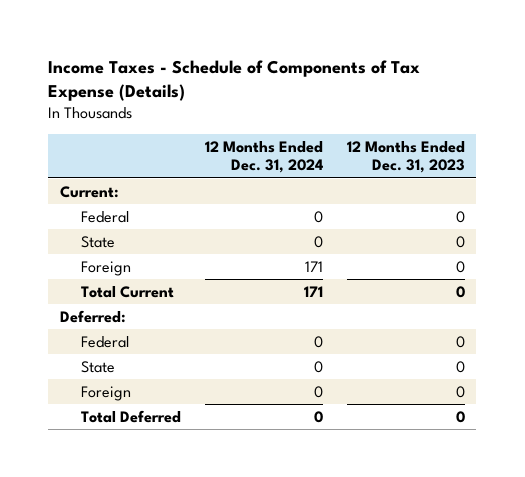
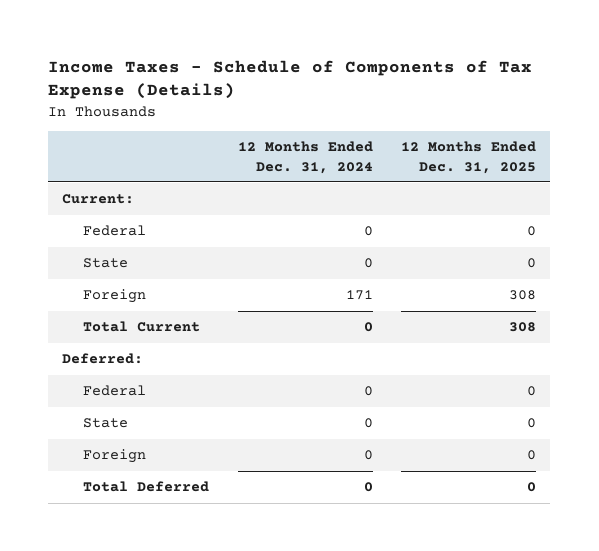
[346,140,465,174] 12 Months Ended Dec. 31, 2023 -> none
none -> [401,140,537,174] 12 Months Ended Dec. 31, 2025
[303,285,323,297] 171 -> [363,322,373,333] 0

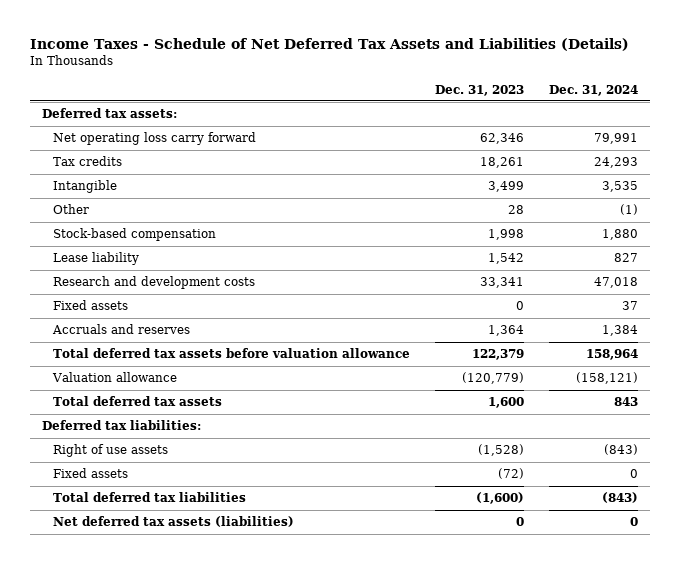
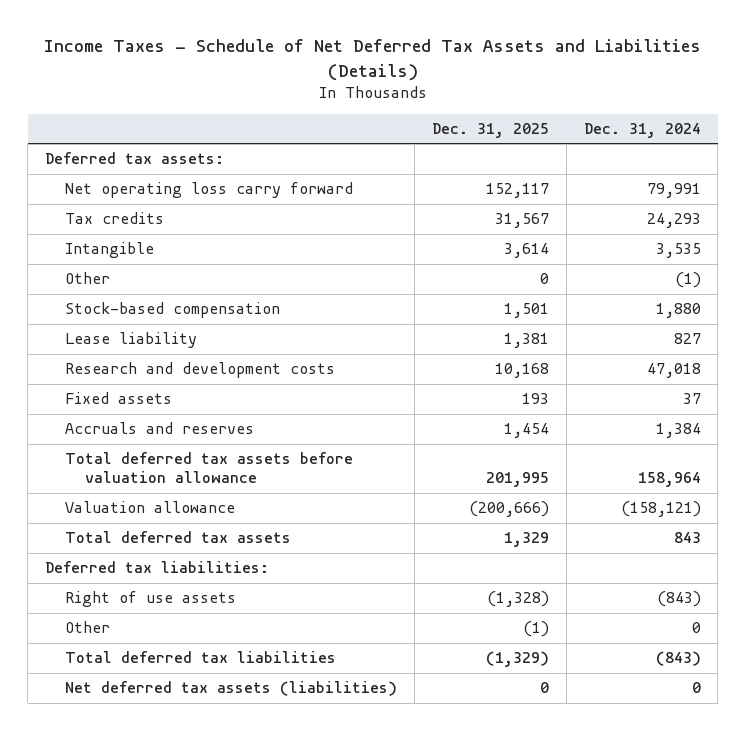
[435,84,525,96] Dec. 31, 2023 -> none
none -> [431,122,549,138] Dec. 31, 2025
[53,468,129,479] Fixed assets -> none
none -> [65,621,111,634] Other

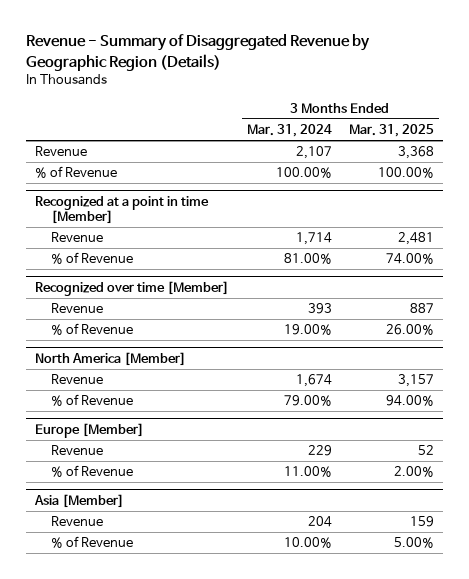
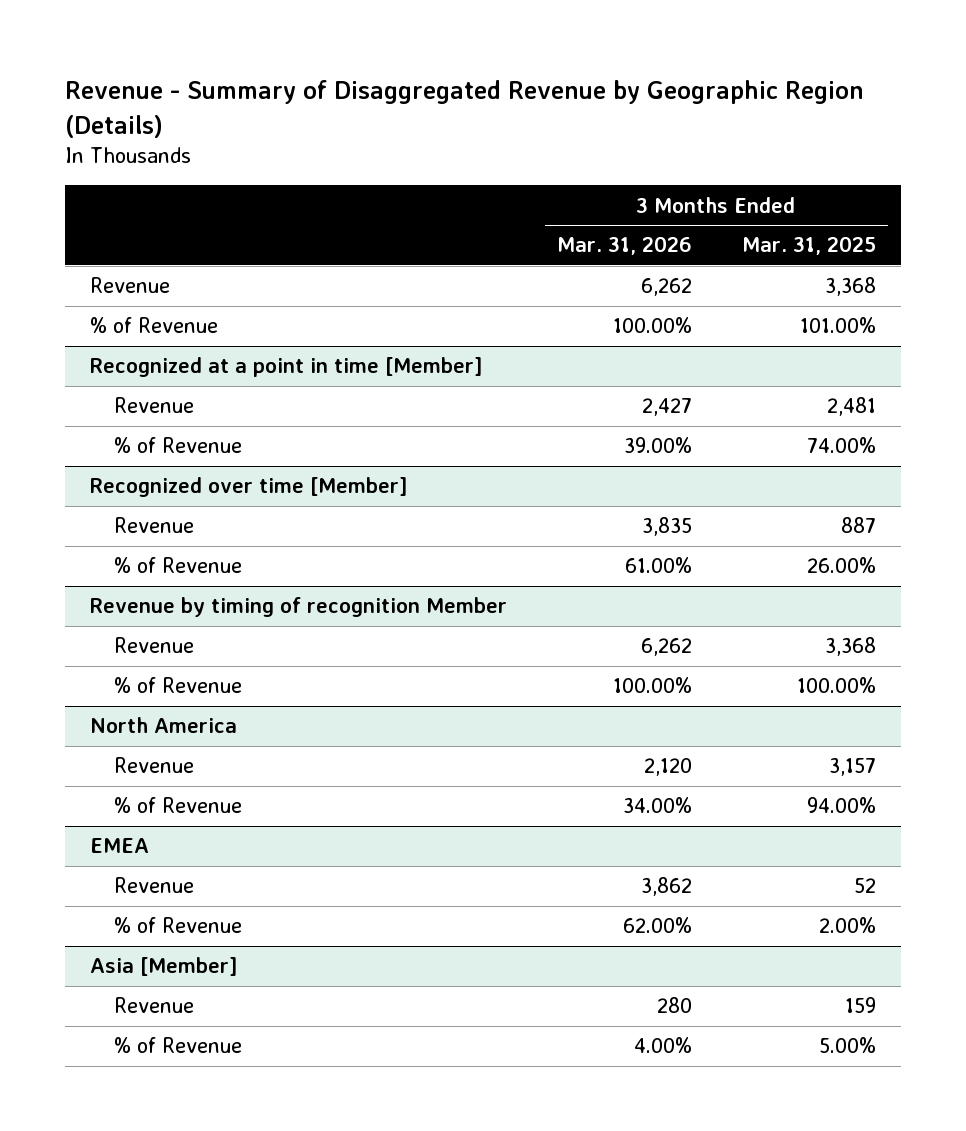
[246,124,332,138] Mar. 31, 2024 -> none
none -> [556,236,692,256] Mar. 31, 2026
[378,167,435,179] 100.00% -> [799,317,876,334] 101.00%
none -> [90,597,508,618] Revenue by timing of recognition Member
none -> [113,637,194,654] Revenue
none -> [113,677,242,694] % of Revenue
[34,352,186,367] North America [Member] -> [90,717,238,734] North America
[34,423,144,439] Europe [Member] -> none
none -> [90,838,150,854] EMEA

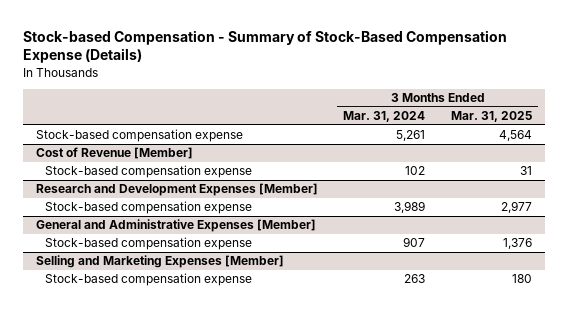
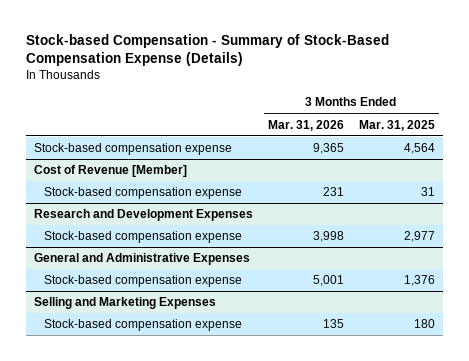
[343,111,426,123] Mar. 31, 2024 -> none
none -> [267,119,344,131] Mar. 31, 2026
[35,183,318,197] Research and Development Expenses [Member] -> [33,209,253,222] Research and Development Expenses
[35,219,316,233] General and Administrative Expenses [Member] -> [33,253,250,266] General and Administrative Expenses
[35,255,284,269] Selling and Marketing Expenses [Member] -> [33,297,216,310] Selling and Marketing Expenses

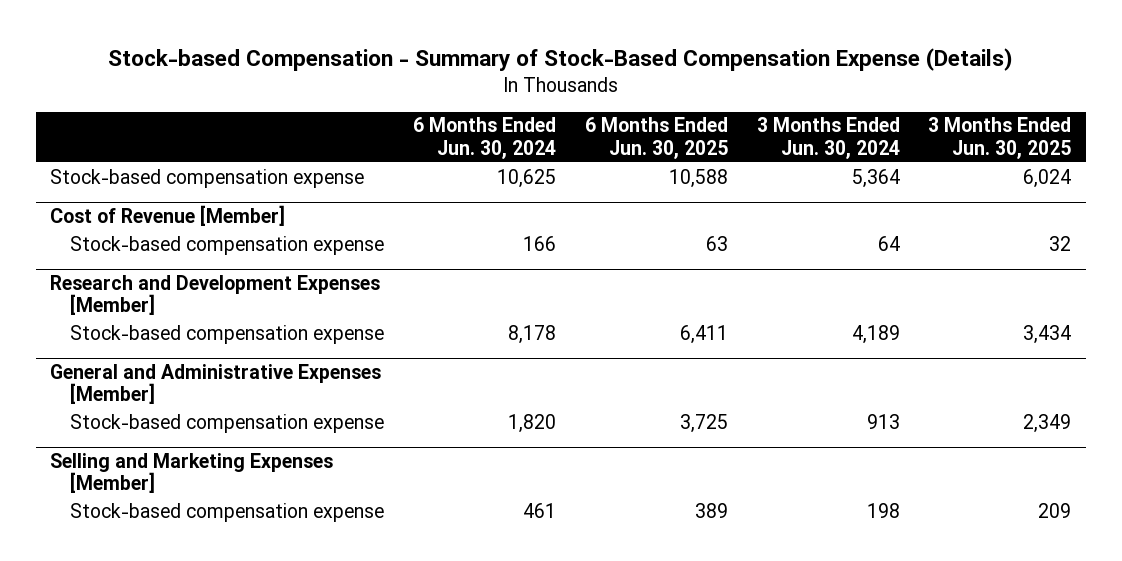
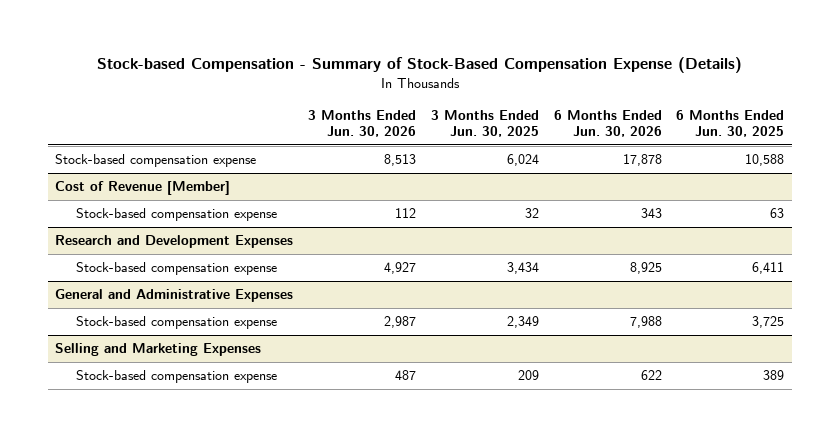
[412,117,556,159] 6 Months Ended Jun. 30, 2024 -> none
[756,117,900,159] 3 Months Ended Jun. 30, 2024 -> none
none -> [308,109,417,138] 3 Months Ended Jun. 30, 2026
none -> [553,109,662,138] 6 Months Ended Jun. 30, 2026
[50,274,381,316] Research and Development Expenses [Member] -> [55,235,294,249] Research and Development Expenses
[50,363,382,405] General and Administrative Expenses [Member] -> [55,289,294,303] General and Administrative Expenses
[50,452,334,494] Selling and Marketing Expenses [Member] -> [55,343,262,357] Selling and Marketing Expenses

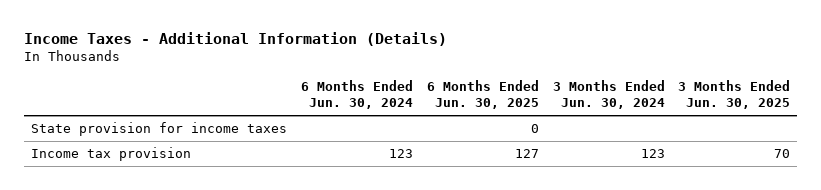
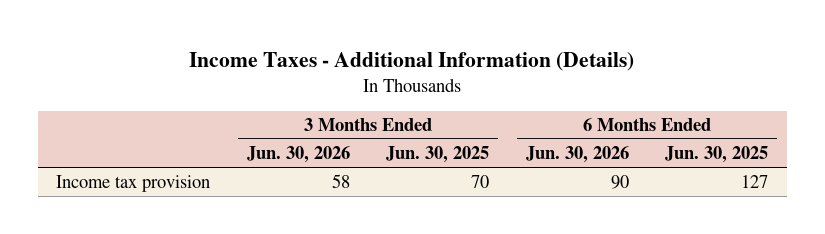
[300,80,413,110] 6 Months Ended Jun. 30, 2024 -> none
[552,80,665,110] 3 Months Ended Jun. 30, 2024 -> none
none -> [246,146,350,164] Jun. 30, 2026
none -> [525,146,629,164] Jun. 30, 2026
[30,122,287,137] State provision for income taxes -> none

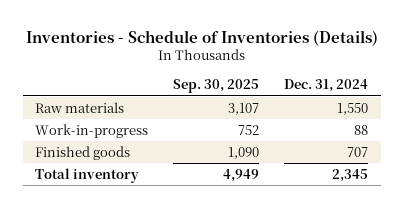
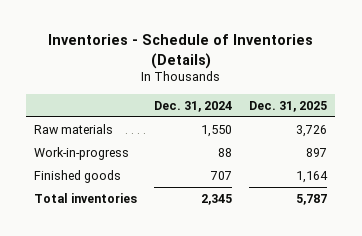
[173,79,260,94] Sep. 30, 2025 -> none
none -> [249,100,328,112] Dec. 31, 2025
[35,167,140,183] Total inventory -> [34,192,138,203] Total inventories

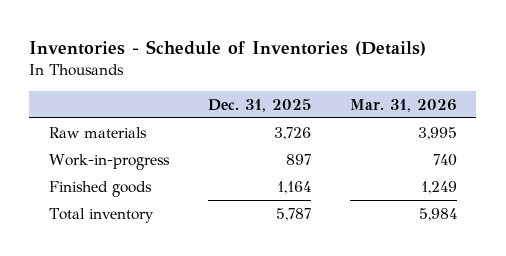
[154,100,233,112] Dec. 31, 2024 -> none
none -> [349,98,457,112] Mar. 31, 2026
[34,192,138,203] Total inventories -> [48,207,154,223] Total inventory

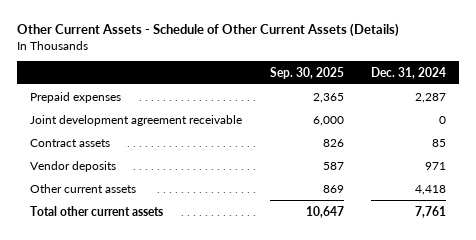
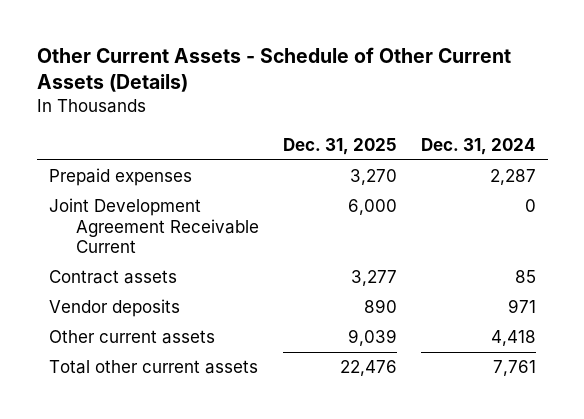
[269,66,344,79] Sep. 30, 2025 -> none
none -> [282,137,397,155] Dec. 31, 2025
[30,114,243,126] Joint development agreement receivable -> [48,198,259,253] Joint Development Agreement Receivable Current

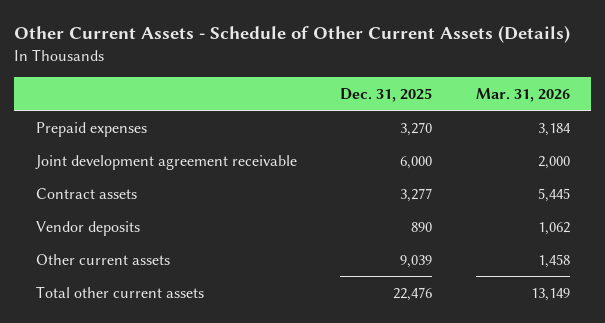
[420,137,536,155] Dec. 31, 2024 -> none
none -> [475,87,570,102] Mar. 31, 2026
[48,198,259,253] Joint Development Agreement Receivable Current -> [34,154,297,170] Joint development agreement receivable

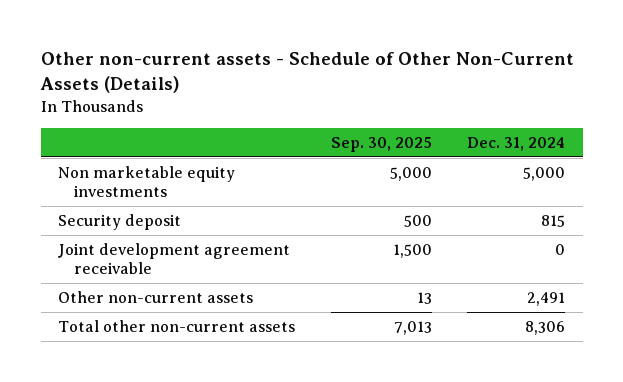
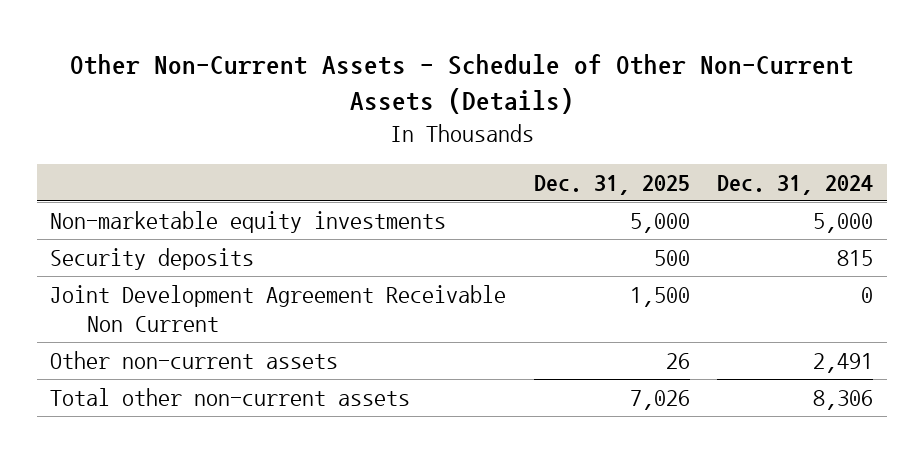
[39,52,574,94] Other non-current assets - Schedule of Other Non-Current Assets (Details) -> [69,53,854,115] Other Non-Current Assets - Schedule of Other Non-Current Assets (Details)
[330,136,432,152] Sep. 30, 2025 -> none
none -> [533,174,690,195] Dec. 31, 2025
[58,166,236,198] Non marketable equity investments -> [50,210,447,233] Non-marketable equity investments
[58,214,182,231] Security deposit -> [50,247,255,270] Security deposits
[58,243,291,275] Joint development agreement receivable -> [50,284,507,333] Joint Development Agreement Receivable Non Current

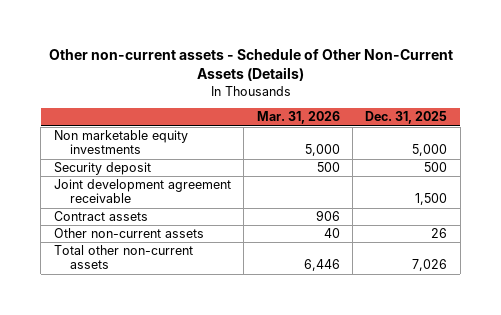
[69,53,854,115] Other Non-Current Assets - Schedule of Other Non-Current Assets (Details) -> [48,49,453,82] Other non-current assets - Schedule of Other Non-Current Assets (Details)
[717,174,874,195] Dec. 31, 2024 -> none
none -> [256,111,340,125] Mar. 31, 2026
[50,210,447,233] Non-marketable equity investments -> [53,130,188,155] Non marketable equity investments
[50,247,255,270] Security deposits -> [53,162,151,176] Security deposit
[50,284,507,333] Joint Development Agreement Receivable Non Current -> [53,179,231,204] Joint development agreement receivable
none -> [53,211,148,222] Contract assets

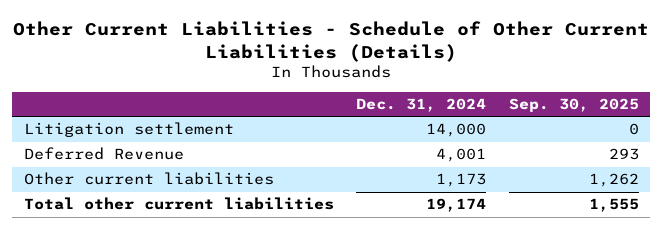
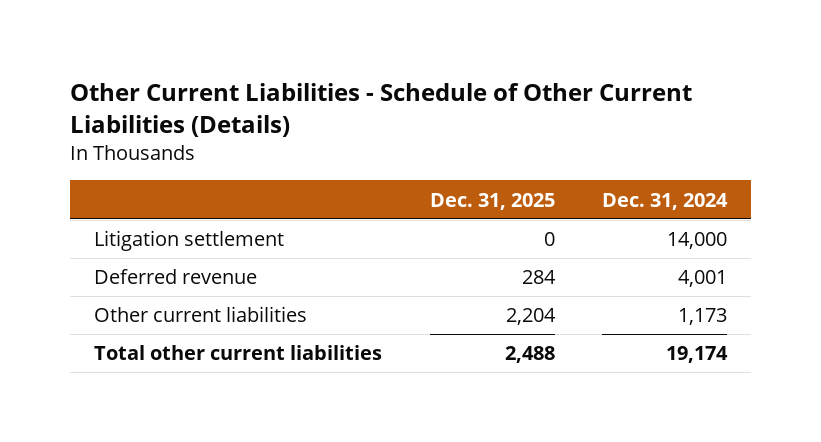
[508,98,639,113] Sep. 30, 2025 -> none
none -> [429,192,555,210] Dec. 31, 2025
[23,147,184,161] Deferred Revenue -> [93,269,257,285] Deferred revenue

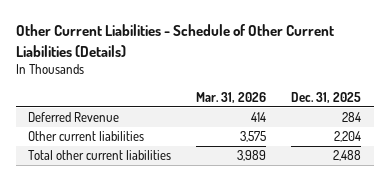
[602,192,729,210] Dec. 31, 2024 -> none
none -> [196,91,267,103] Mar. 31, 2026
[93,230,284,252] Litigation settlement -> none
[93,269,257,285] Deferred revenue -> [28,112,120,123] Deferred Revenue

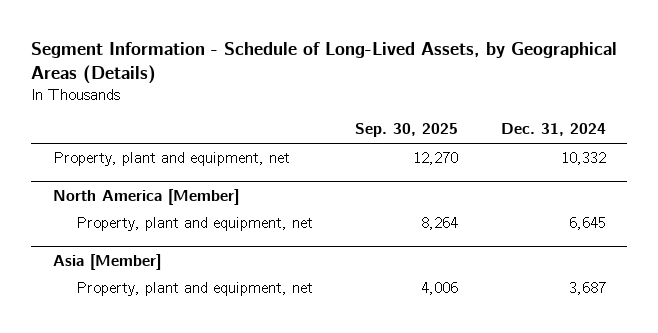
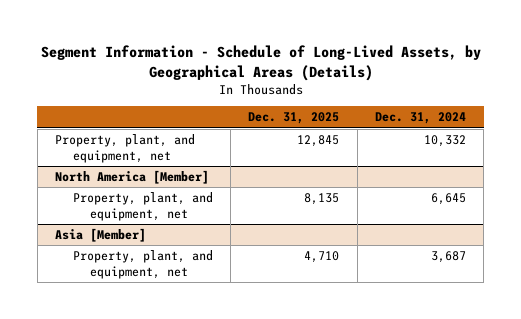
[355,123,459,138] Sep. 30, 2025 -> none
none -> [248,112,340,125] Dec. 31, 2025
[52,152,290,167] Property, plant and equipment, net -> [55,134,196,163] Property, plant, and equipment, net
[75,217,313,232] Property, plant and equipment, net -> [72,192,213,221] Property, plant, and equipment, net
[75,282,313,297] Property, plant and equipment, net -> [72,250,213,279] Property, plant, and equipment, net

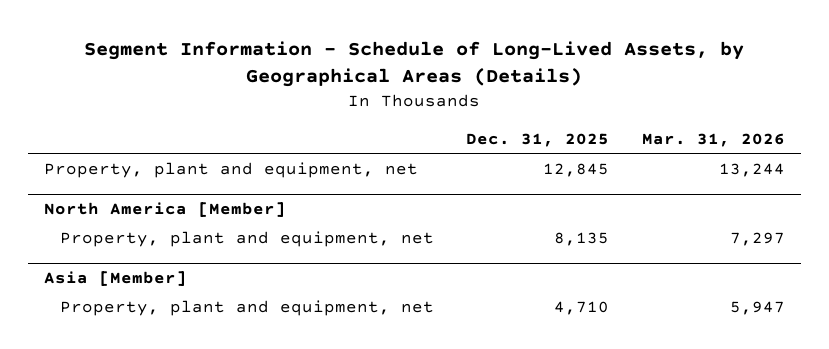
[375,112,467,125] Dec. 31, 2024 -> none
none -> [642,132,786,147] Mar. 31, 2026
[55,134,196,163] Property, plant, and equipment, net -> [43,161,418,178] Property, plant and equipment, net
[72,192,213,221] Property, plant, and equipment, net -> [59,230,434,247] Property, plant and equipment, net
[72,250,213,279] Property, plant, and equipment, net -> [59,299,434,316] Property, plant and equipment, net

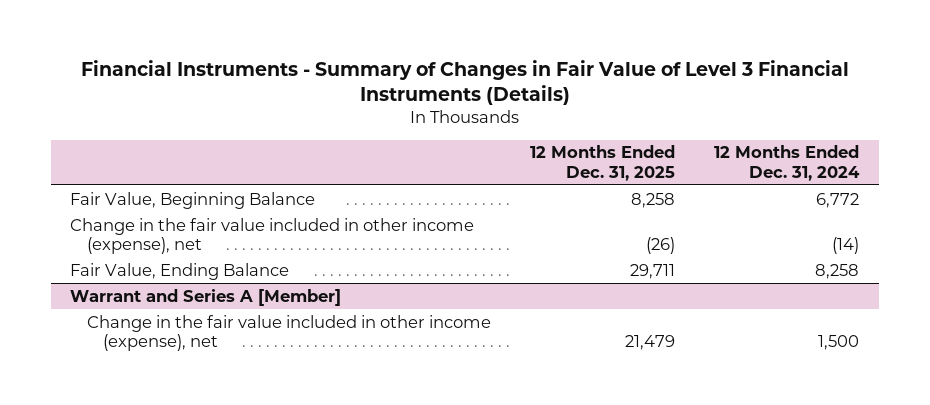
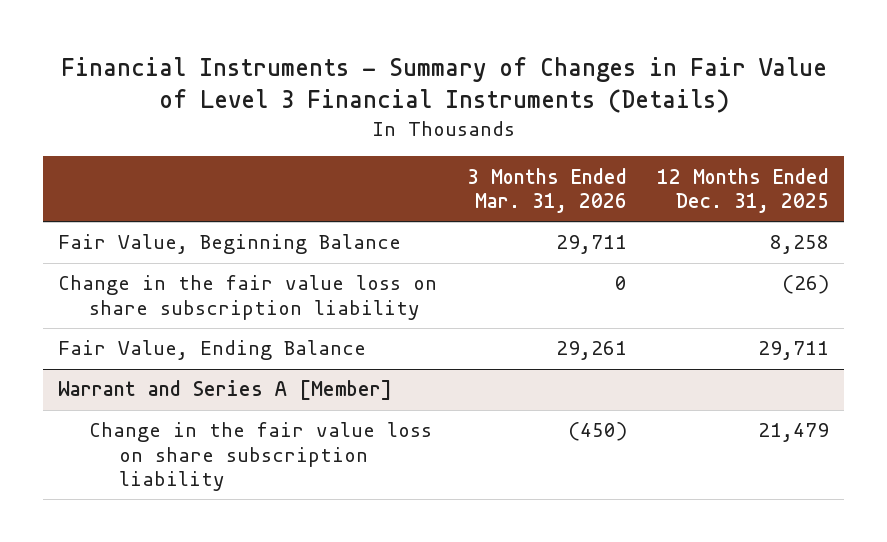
[714,145,861,181] 12 Months Ended Dec. 31, 2024 -> none
none -> [467,167,628,214] 3 Months Ended Mar. 31, 2026
[70,217,475,255] Change in the fair value included in other income (expense), net -> [58,275,438,320] Change in the fair value loss on share subscription liability
[86,314,491,352] Change in the fair value included in other income (expense), net -> [88,422,432,491] Change in the fair value loss on share subscription liability

